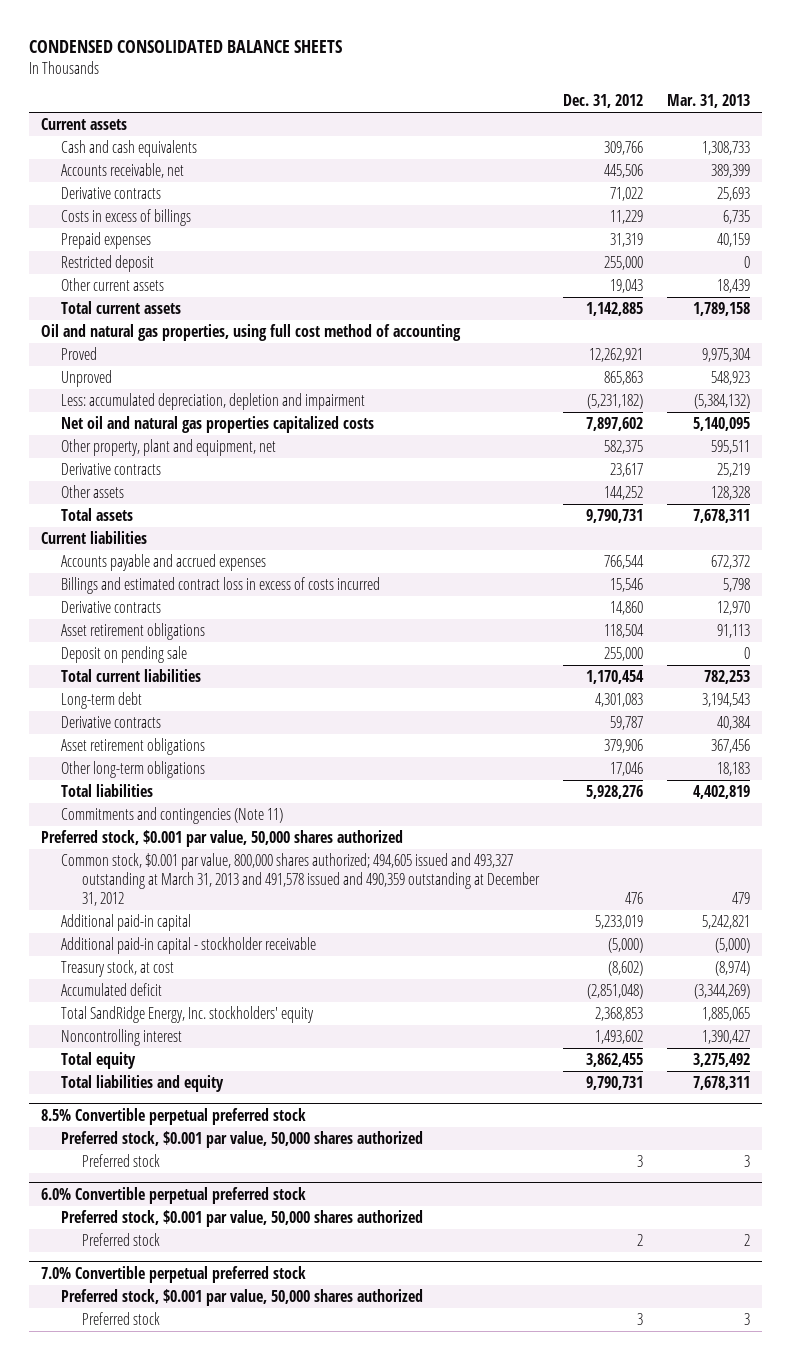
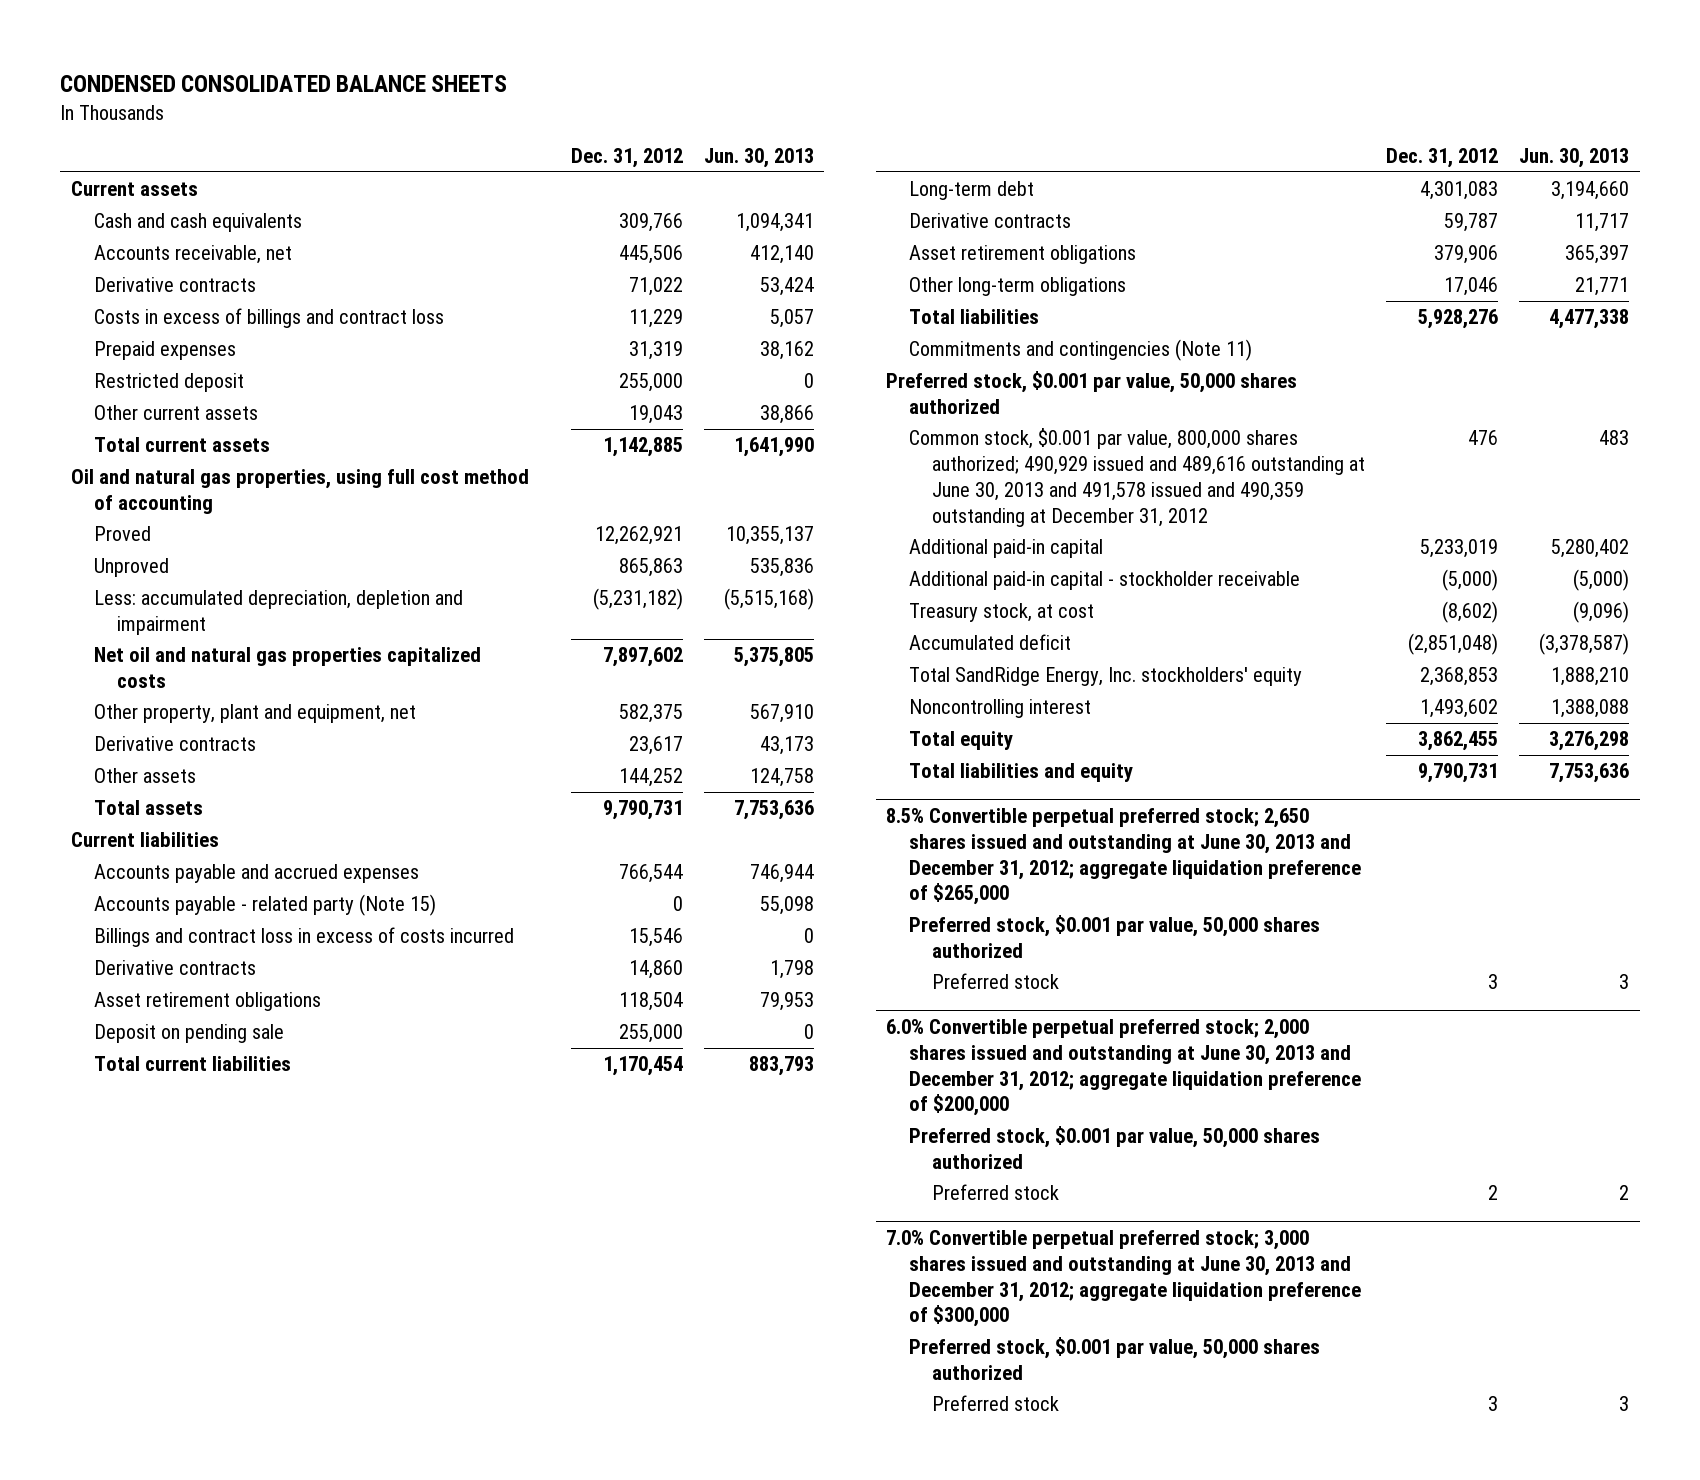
[666,94,750,109] Mar. 31, 2013 -> none
none -> [703,148,814,169] Jun. 30, 2013
[61,209,192,227] Costs in excess of billings -> [93,308,444,329] Costs in excess of billings and contract loss
none -> [93,894,436,917] Accounts payable - related party (Note 15)
[61,577,381,595] Billings and estimated contract loss in excess of costs incurred -> [93,927,514,948] Billings and contract loss in excess of costs incurred
[61,853,540,907] Common stock, $0.001 par value, 800,000 shares authorized; 494,605 issued and 493,327 outstanding at March 31, 2013 and 491,578 issued and 490,359 outstanding at December 31, 2012 -> [909,428,1365,527] Common stock, $0.001 par value, 800,000 shares authorized; 490,929 issued and 489,616 outstanding at June 30, 2013 and 491,578 issued and 490,359 outstanding at December 31, 2012
[40,1107,306,1125] 8.5% Convertible perpetual preferred stock -> none
none -> [886,808,1362,906] 8.5% Convertible perpetual preferred stock; 2,650 shares issued and outstanding at June 30, 2013 and December 31, 2012; aggregate liquidation preference of $265,000
[40,1186,306,1204] 6.0% Convertible perpetual preferred stock -> none
none -> [886,1019,1362,1117] 6.0% Convertible perpetual preferred stock; 2,000 shares issued and outstanding at June 30, 2013 and December 31, 2012; aggregate liquidation preference of $200,000
[40,1265,306,1283] 7.0% Convertible perpetual preferred stock -> none
none -> [886,1230,1362,1328] 7.0% Convertible perpetual preferred stock; 3,000 shares issued and outstanding at June 30, 2013 and December 31, 2012; aggregate liquidation preference of $300,000

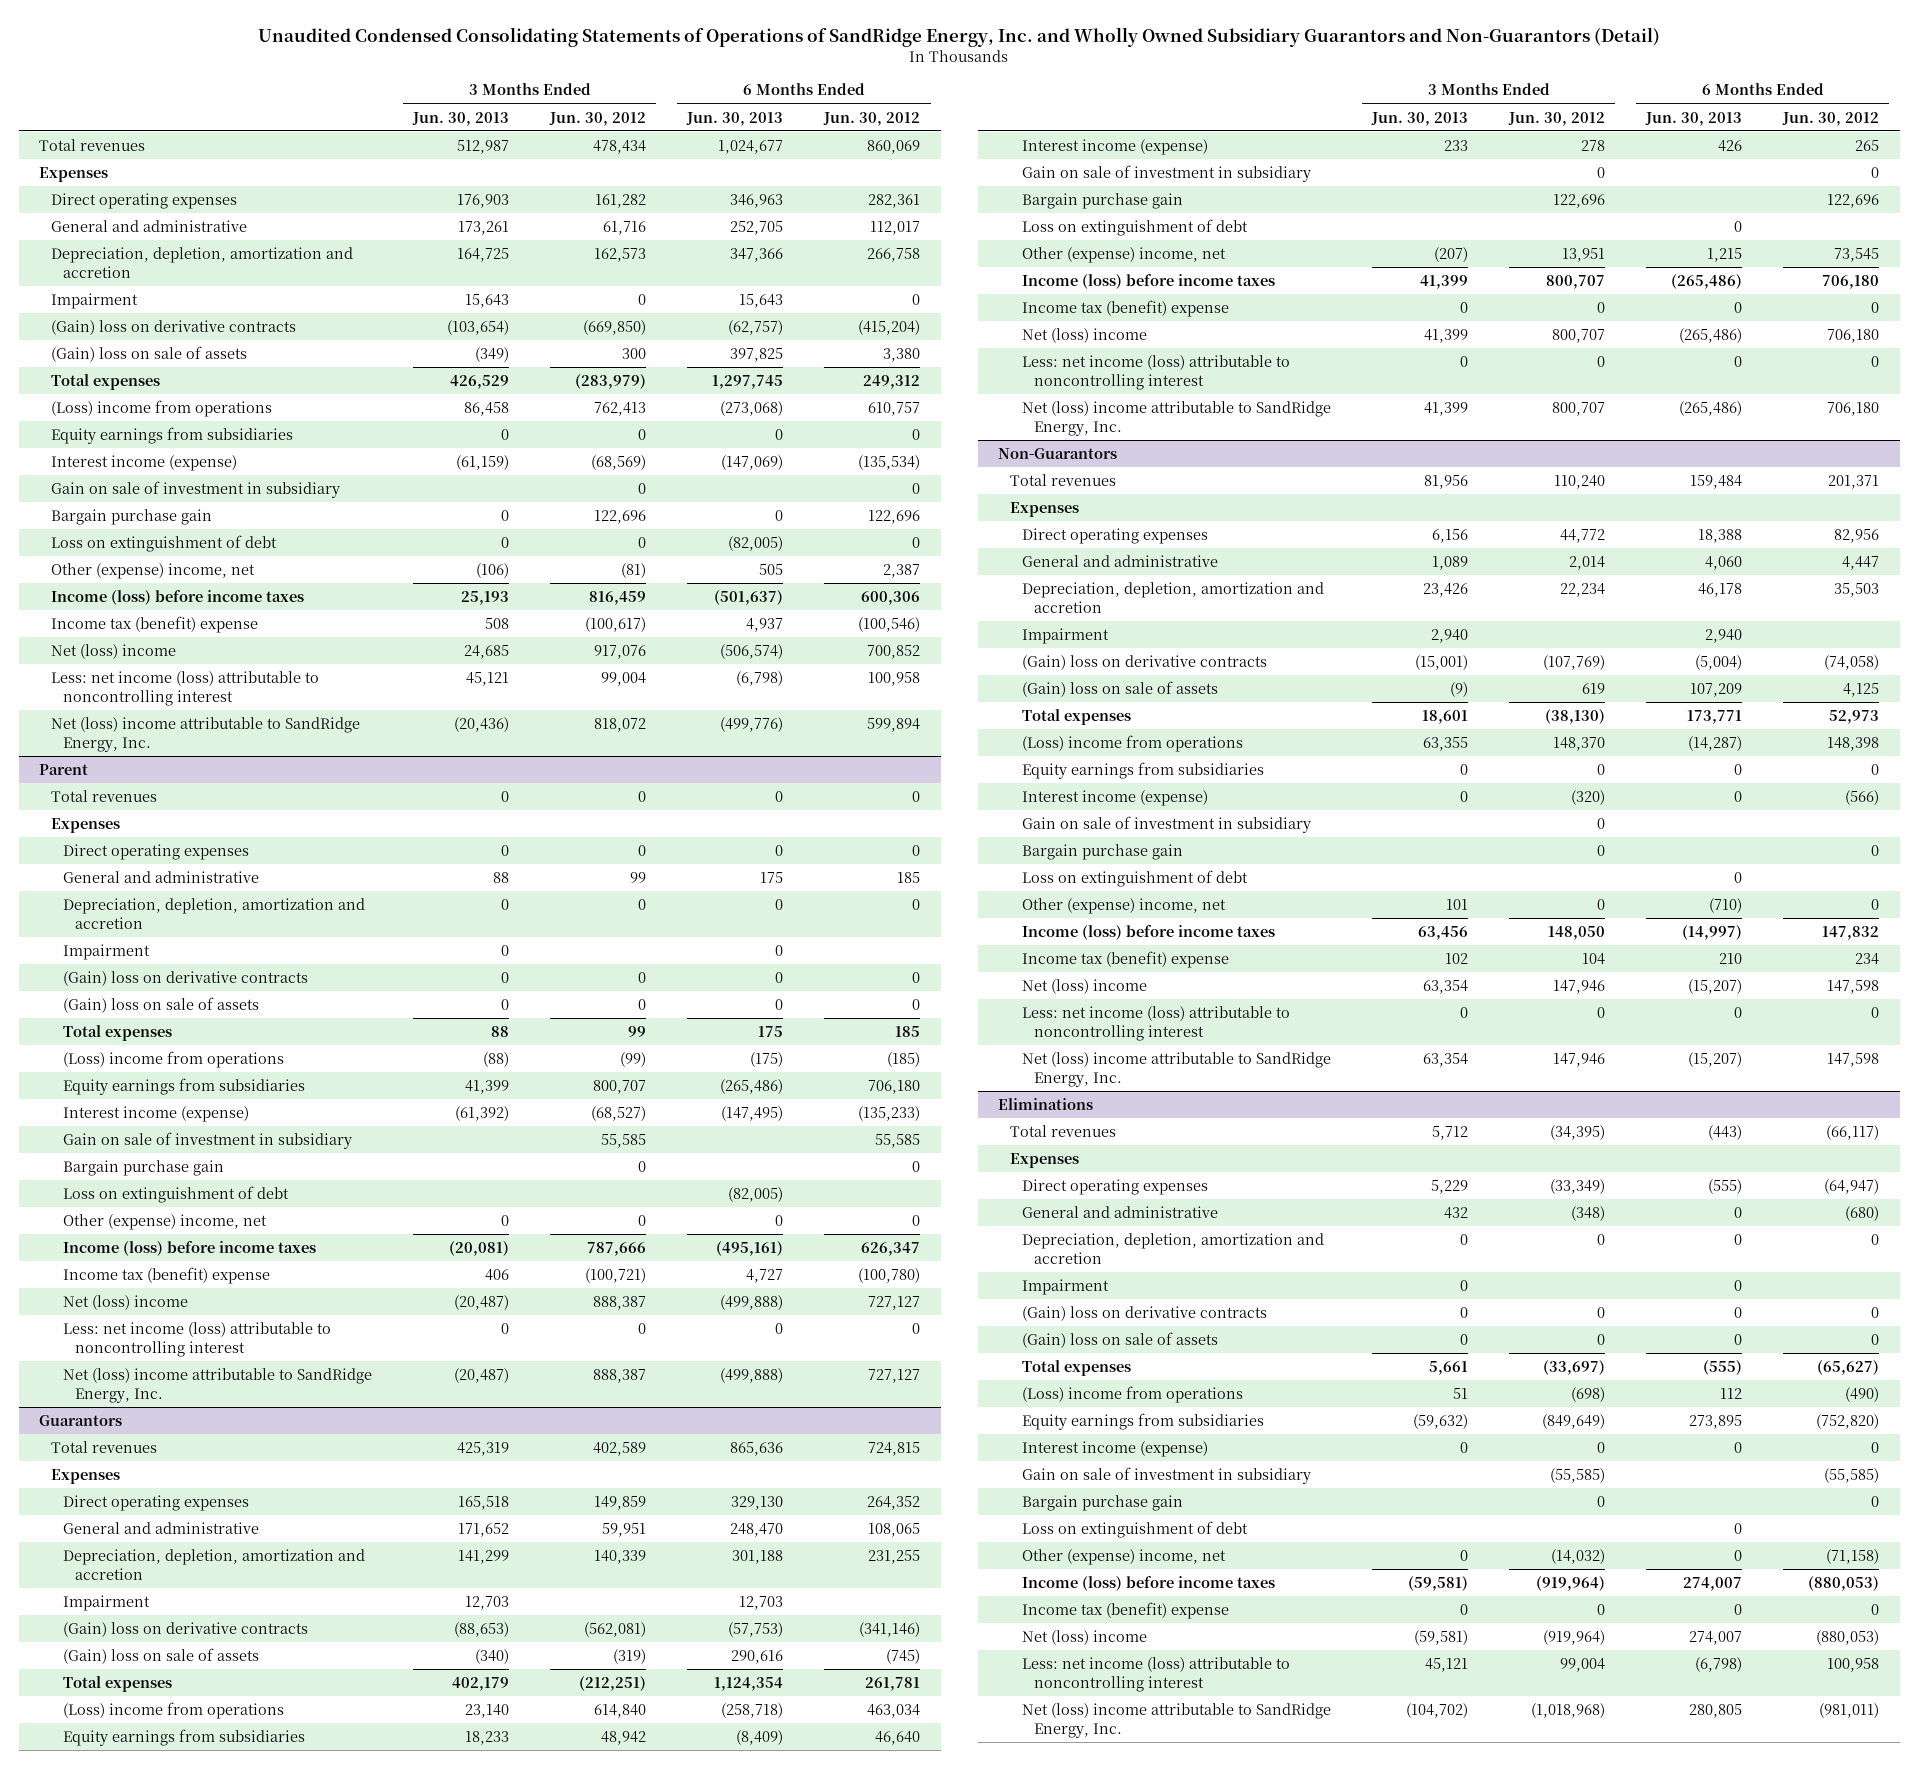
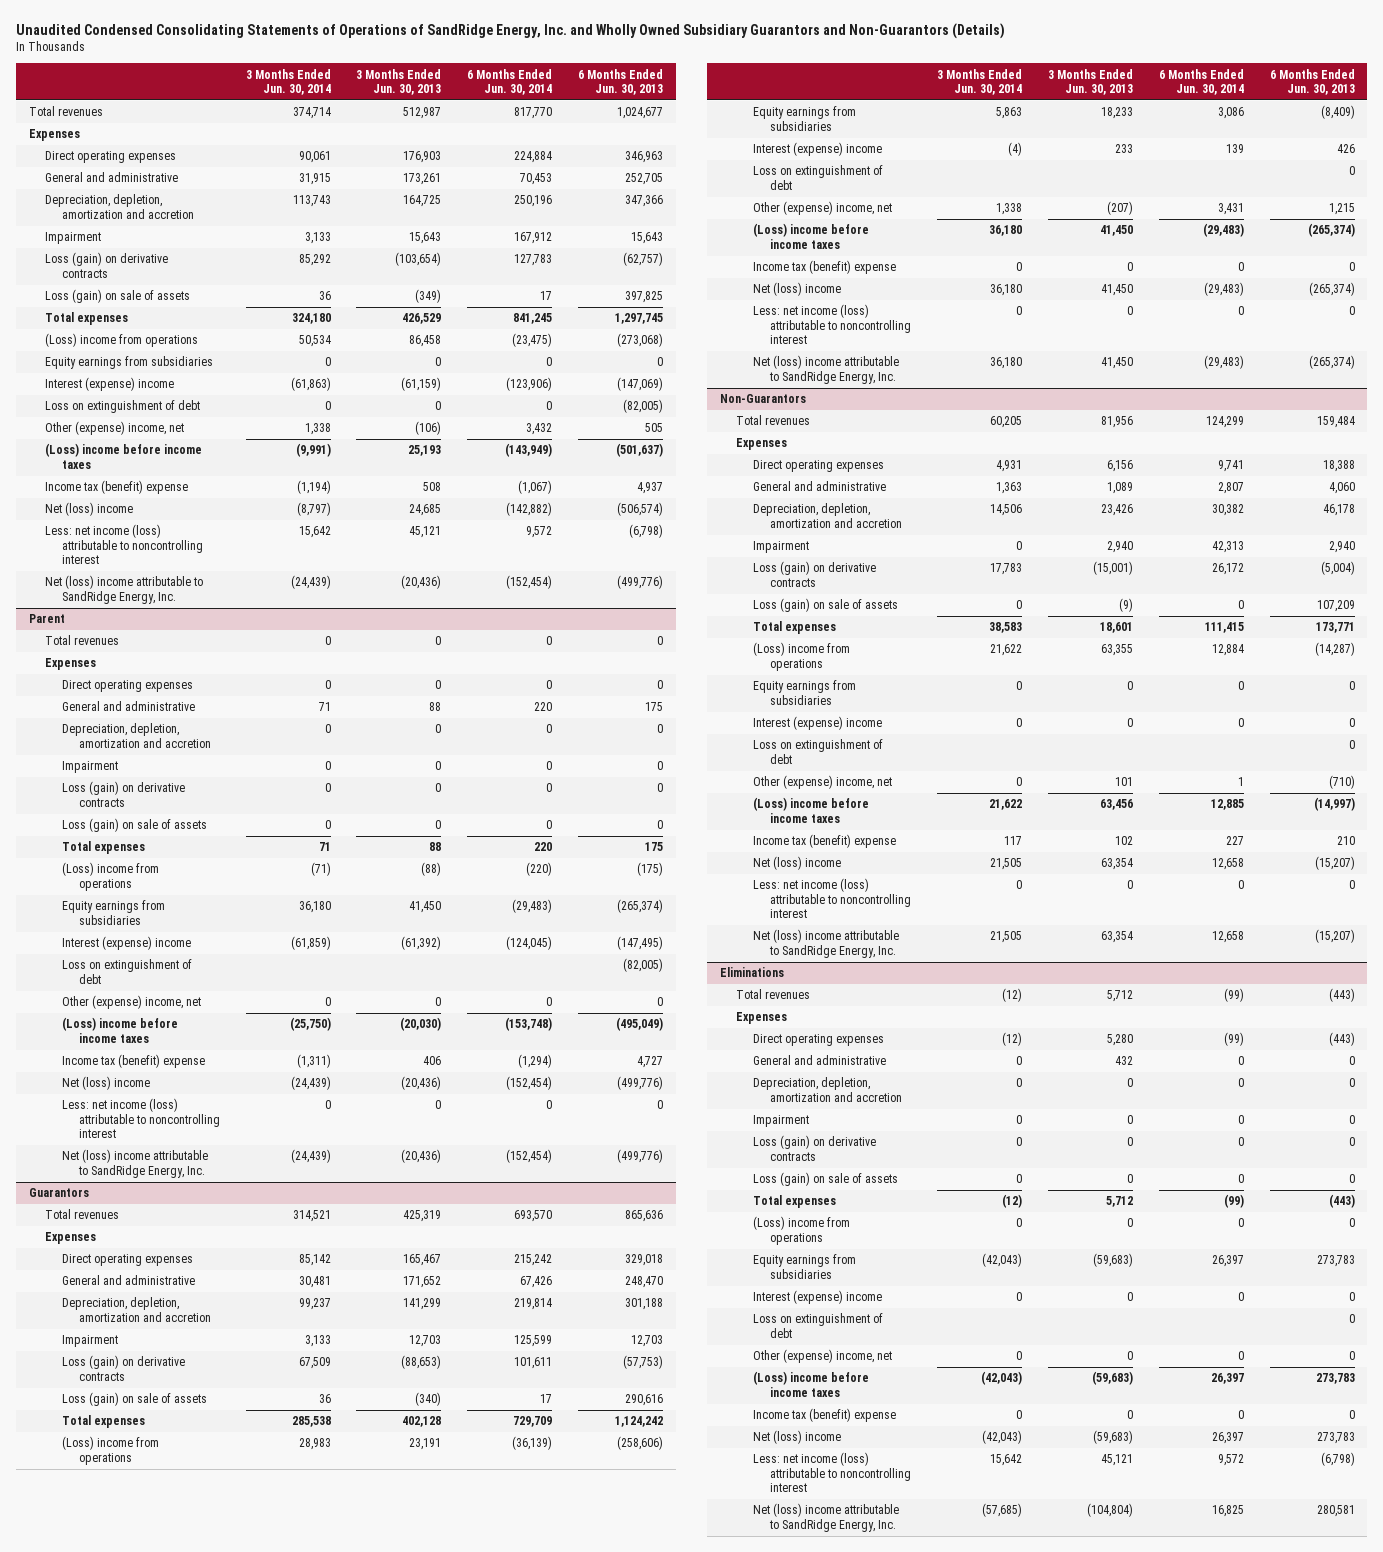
[258,26,1661,47] Unaudited Condensed Consolidating Statements of Operations of SandRidge Energy, Inc. and Wholly Owned Subsidiary Guarantors and Non-Guarantors (Detail) -> [15,22,1005,39] Unaudited Condensed Consolidating Statements of Operations of SandRidge Energy, Inc. and Wholly Owned Subsidiary Guarantors and Non-Guarantors (Details)
[549,111,647,126] Jun. 30, 2012 -> none
[823,111,921,126] Jun. 30, 2012 -> none
none -> [245,68,331,96] 3 Months Ended Jun. 30, 2014
none -> [467,68,553,96] 6 Months Ended Jun. 30, 2014
[51,319,297,335] (Gain) loss on derivative contracts -> [45,252,169,278] Loss (gain) on derivative contracts
[51,345,248,362] (Gain) loss on sale of assets -> [45,289,191,304] Loss (gain) on sale of assets
[51,480,341,498] Gain on sale of investment in subsidiary -> none
[51,508,213,525] Bargain purchase gain -> none
[51,454,238,471] Interest income (expense) -> [45,377,175,392] Interest (expense) income
[51,589,305,605] Income (loss) before income taxes -> [45,443,203,469] (Loss) income before income taxes
[63,970,309,986] (Gain) loss on derivative contracts -> [61,781,185,807] Loss (gain) on derivative contracts
[63,996,260,1013] (Gain) loss on sale of assets -> [61,818,207,833] Loss (gain) on sale of assets
[63,1131,353,1149] Gain on sale of investment in subsidiary -> none
[63,1159,225,1176] Bargain purchase gain -> none
[465,1079,510,1094] 41,399 -> [409,901,442,914] 41,450
[720,1078,784,1094] (265,486) -> [617,899,664,914] (265,374)
[63,1105,250,1122] Interest income (expense) -> [61,936,191,951] Interest (expense) income
[63,1240,317,1256] Income (loss) before income taxes -> [61,1017,178,1043] (Loss) income before income taxes
[449,1240,510,1256] (20,081) -> [400,1017,442,1032] (20,030)
[716,1240,784,1256] (495,161) -> [616,1017,664,1032] (495,049)
[454,1294,510,1310] (20,487) -> [401,1076,442,1091] (20,436)
[720,1294,784,1310] (499,888) -> [617,1076,664,1091] (499,776)
[454,1367,510,1383] (20,487) -> [401,1149,442,1164] (20,436)
[720,1367,784,1383] (499,888) -> [617,1149,664,1164] (499,776)
[458,1495,510,1510] 165,518 -> [403,1254,442,1267] 165,467
[731,1495,784,1510] 329,130 -> [625,1254,664,1267] 329,018
[63,1621,309,1637] (Gain) loss on derivative contracts -> [61,1355,185,1381] Loss (gain) on derivative contracts
[63,1647,260,1664] (Gain) loss on sale of assets -> [61,1392,207,1407] Loss (gain) on sale of assets
[452,1676,510,1691] 402,179 -> [402,1416,442,1428] 402,128
[714,1676,784,1691] 1,124,354 -> [615,1416,664,1428] 1,124,242
[465,1703,510,1718] 23,140 -> [409,1438,442,1451] 23,191
[721,1702,784,1718] (258,718) -> [617,1436,664,1451] (258,606)
[1021,164,1311,182] Gain on sale of investment in subsidiary -> none
[1021,192,1183,209] Bargain purchase gain -> none
[1021,138,1208,155] Interest income (expense) -> [753,142,883,157] Interest (expense) income
[1021,273,1275,289] Income (loss) before income taxes -> [753,223,870,249] (Loss) income before income taxes
[1419,274,1468,289] 41,399 -> [1099,225,1133,237] 41,450
[1671,273,1743,289] (265,486) -> [1307,223,1355,238] (265,374)
[1423,328,1468,343] 41,399 -> [1100,284,1133,297] 41,450
[1679,327,1743,343] (265,486) -> [1308,282,1355,297] (265,374)
[1423,401,1468,416] 41,399 -> [1100,357,1133,370] 41,450
[1679,400,1743,416] (265,486) -> [1308,355,1355,370] (265,374)
[1021,654,1267,670] (Gain) loss on derivative contracts -> [753,561,877,587] Loss (gain) on derivative contracts
[1021,680,1218,697] (Gain) loss on sale of assets -> [753,598,899,613] Loss (gain) on sale of assets
[1021,815,1311,833] Gain on sale of investment in subsidiary -> none
[1021,843,1183,860] Bargain purchase gain -> none
[1021,789,1208,806] Interest income (expense) -> [753,716,883,731] Interest (expense) income
[1021,924,1275,940] Income (loss) before income taxes -> [753,797,870,823] (Loss) income before income taxes
[1430,1179,1468,1194] 5,229 -> [1106,1034,1133,1047] 5,280
[1708,1178,1743,1194] (555) -> [1328,1032,1355,1047] (443)
[1021,1466,1311,1484] Gain on sale of investment in subsidiary -> none
[1021,1494,1183,1511] Bargain purchase gain -> none
[1021,1305,1267,1321] (Gain) loss on derivative contracts -> [753,1135,877,1161] Loss (gain) on derivative contracts
[1021,1331,1218,1348] (Gain) loss on sale of assets -> [753,1172,899,1187] Loss (gain) on sale of assets
[1428,1360,1468,1375] 5,661 -> [1105,1196,1133,1208] 5,712
[1703,1359,1743,1375] (555) -> [1328,1194,1355,1209] (443)
[1452,1387,1468,1399] 51 -> [1126,1218,1133,1228] 0
[1720,1387,1743,1399] 112 -> [1348,1218,1355,1228] 0
[1412,1413,1468,1429] (59,632) -> [1092,1253,1133,1268] (59,683)
[1689,1414,1743,1429] 273,895 -> [1316,1255,1355,1268] 273,783
[1021,1440,1208,1457] Interest income (expense) -> [753,1290,883,1305] Interest (expense) income
[1021,1575,1275,1591] Income (loss) before income taxes -> [753,1371,870,1397] (Loss) income before income taxes
[1407,1575,1468,1591] (59,581) -> [1091,1371,1133,1386] (59,683)
[1683,1576,1743,1591] 274,007 -> [1315,1373,1355,1385] 273,783
[1413,1629,1468,1645] (59,581) -> [1092,1430,1133,1445] (59,683)
[1689,1630,1743,1645] 274,007 -> [1316,1432,1355,1445] 273,783
[1405,1702,1468,1718] (104,702) -> [1086,1503,1133,1518] (104,804)
[1689,1703,1743,1718] 280,805 -> [1316,1505,1355,1518] 280,581

